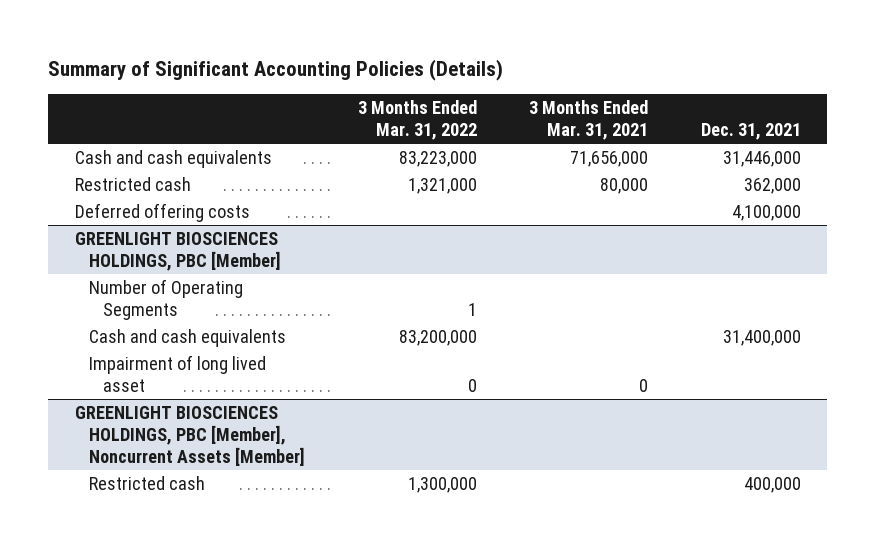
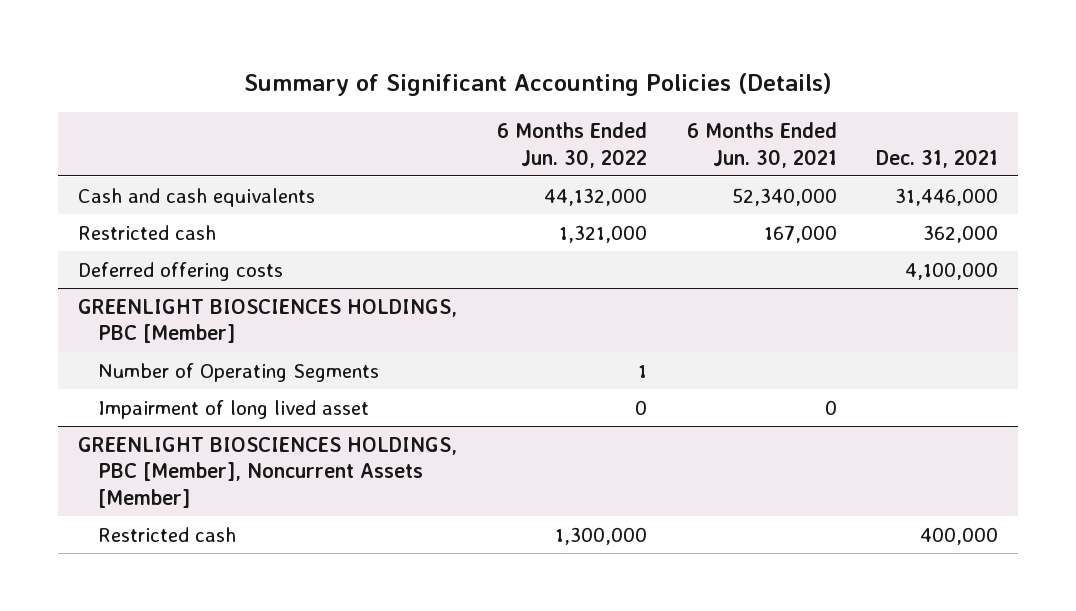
[357,100,477,141] 3 Months Ended Mar. 31, 2022 -> none
[529,100,649,141] 3 Months Ended Mar. 31, 2021 -> none
none -> [496,121,647,168] 6 Months Ended Jun. 30, 2022
none -> [686,121,837,168] 6 Months Ended Jun. 30, 2021
[88,328,286,347] Cash and cash equivalents -> none

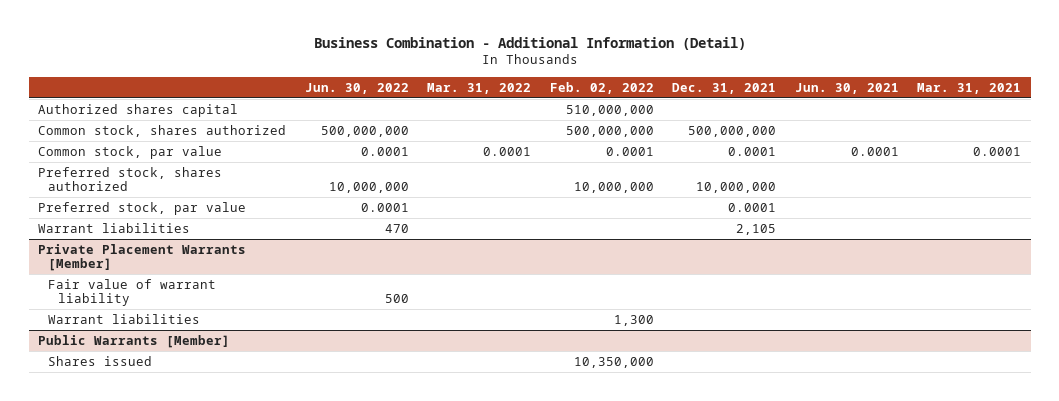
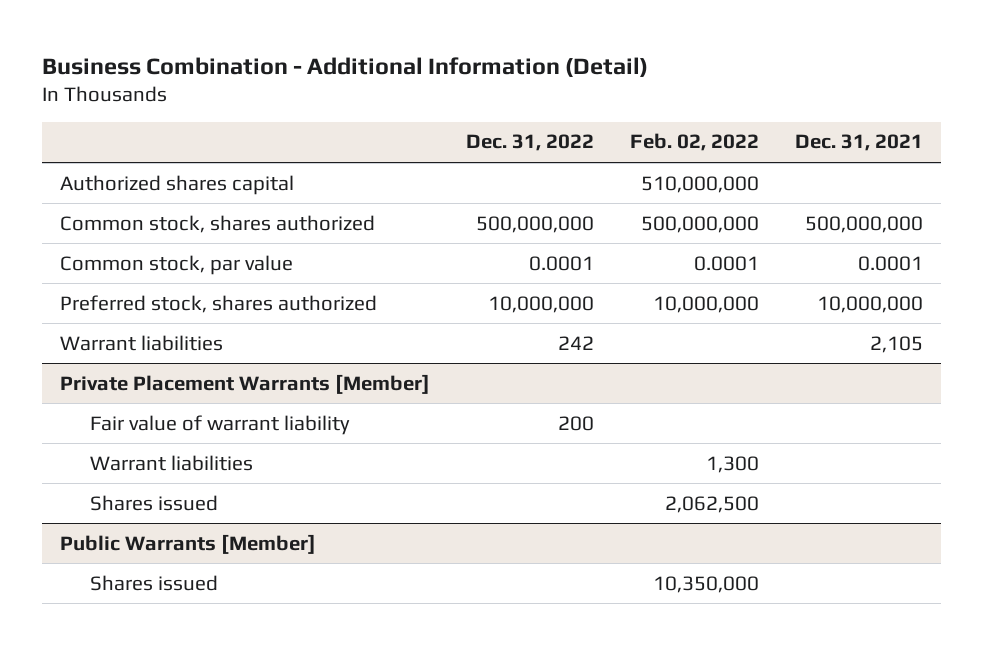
[304,82,409,94] Jun. 30, 2022 -> none
[427,82,532,94] Mar. 31, 2022 -> none
[794,82,899,94] Jun. 30, 2021 -> none
[917,82,1022,94] Mar. 31, 2021 -> none
none -> [465,134,594,152] Dec. 31, 2022
[37,201,246,215] Preferred stock, par value -> none
none -> [90,494,219,511] Shares issued

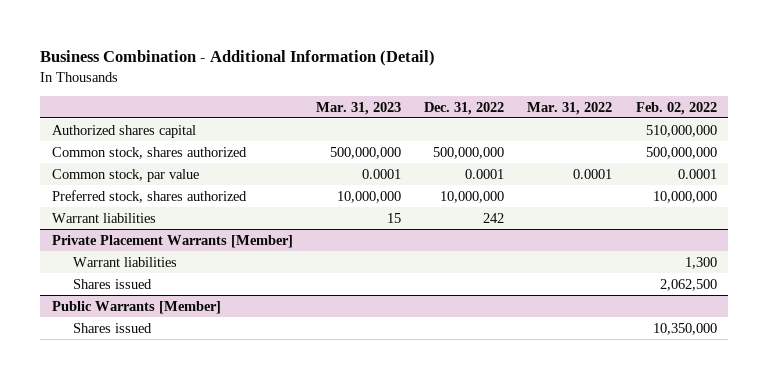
[795,134,924,152] Dec. 31, 2021 -> none
none -> [315,101,401,115] Mar. 31, 2023
none -> [527,101,613,115] Mar. 31, 2022
[90,414,351,435] Fair value of warrant liability -> none

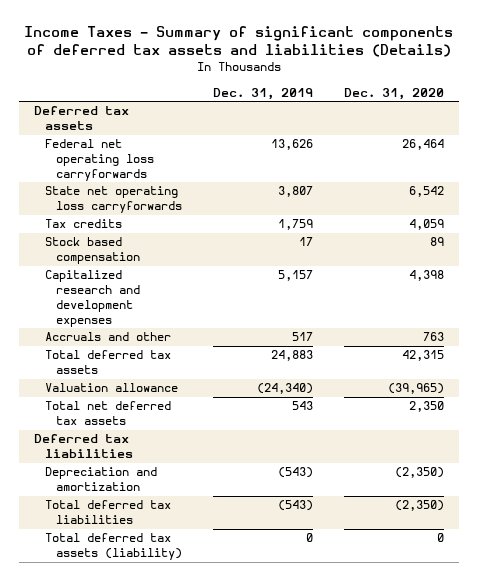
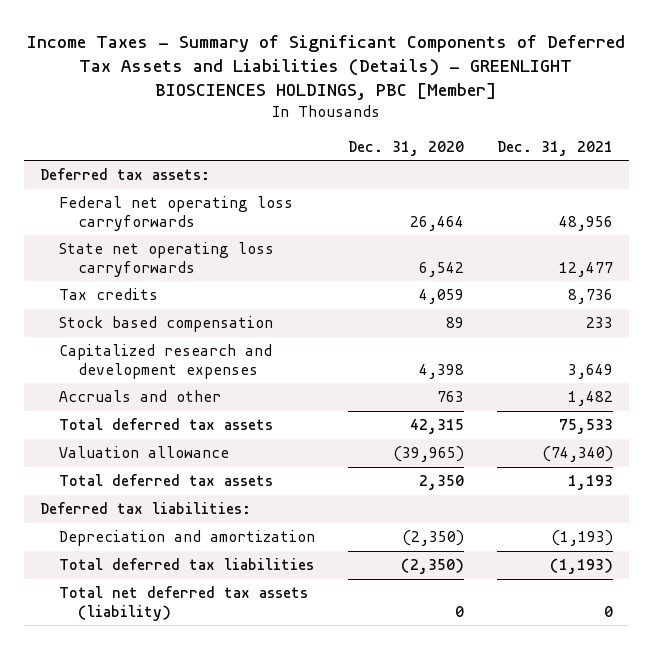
[23,26,453,58] Income Taxes - Summary of significant components of deferred tax assets and liabilities (Details) -> [27,35,626,101] Income Taxes - Summary of Significant Components of Deferred Tax Assets and Liabilities (Details) - GREENLIGHT BIOSCIENCES HOLDINGS, PBC [Member]
[212,87,313,100] Dec. 31, 2019 -> none
none -> [496,140,613,156] Dec. 31, 2021
[34,106,130,131] Deferred tax assets -> [40,168,211,181] Deferred tax assets:
[44,401,171,426] Total net deferred tax assets -> [59,474,274,487] Total deferred tax assets
[34,434,133,459] Deferred tax liabilities -> [40,502,252,515] Deferred tax liabilities:
[44,533,182,561] Total deferred tax assets (liability) -> [59,586,309,621] Total net deferred tax assets (liability)

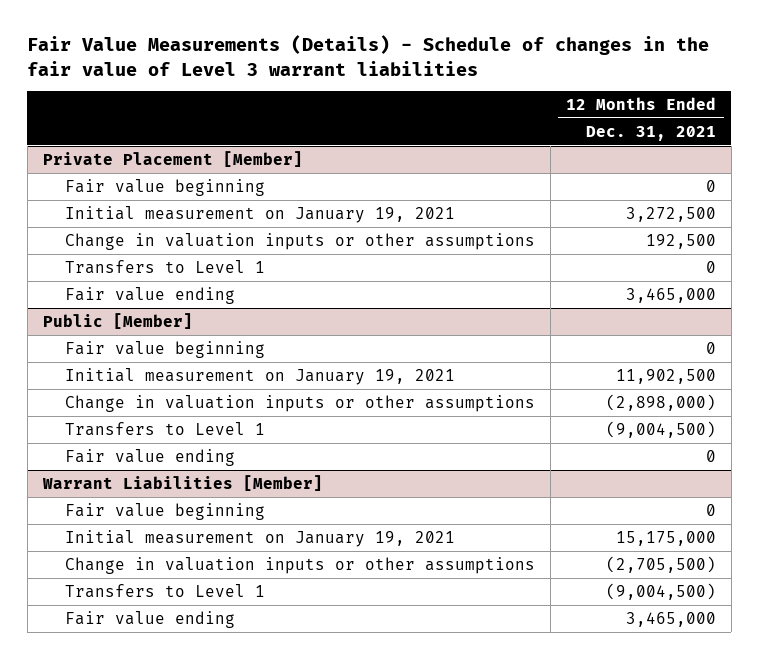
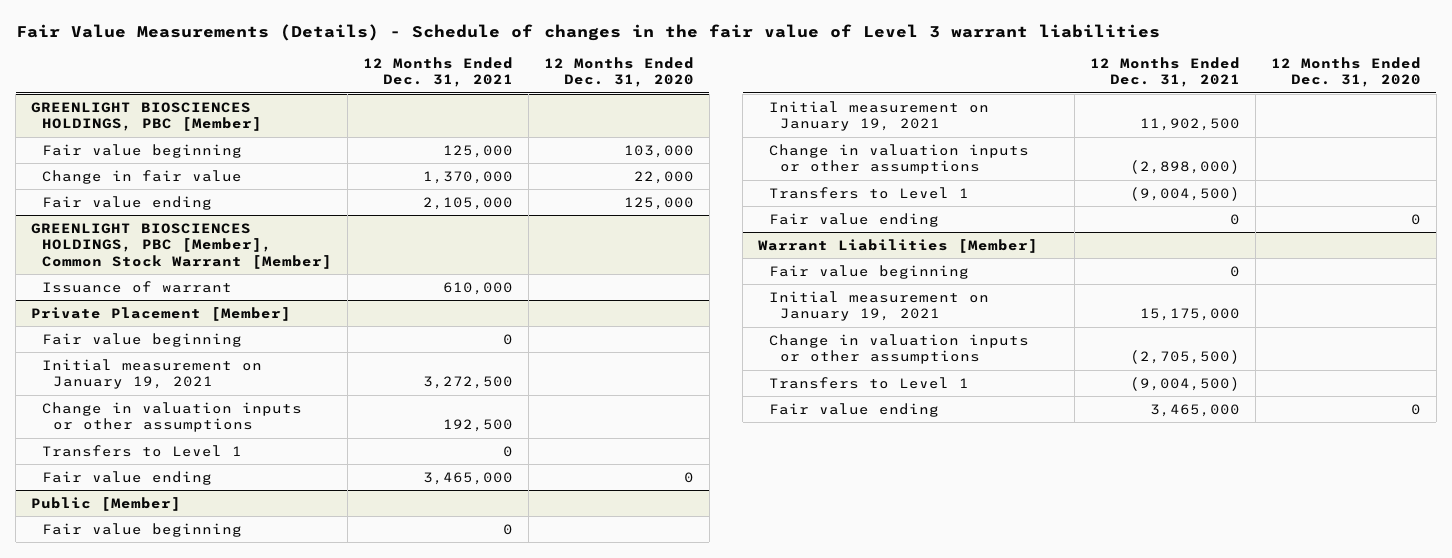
none -> [543,56,694,88] 12 Months Ended Dec. 31, 2020
none -> [31,101,263,132] GREENLIGHT BIOSCIENCES HOLDINGS, PBC [Member]
none -> [42,143,243,158] Fair value beginning
none -> [42,169,243,184] Change in fair value
none -> [42,195,213,210] Fair value ending
none -> [31,222,333,270] GREENLIGHT BIOSCIENCES HOLDINGS, PBC [Member], Common Stock Warrant [Member]
none -> [42,280,233,293] Issuance of warrant

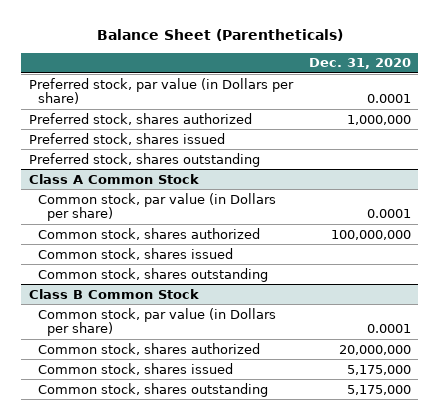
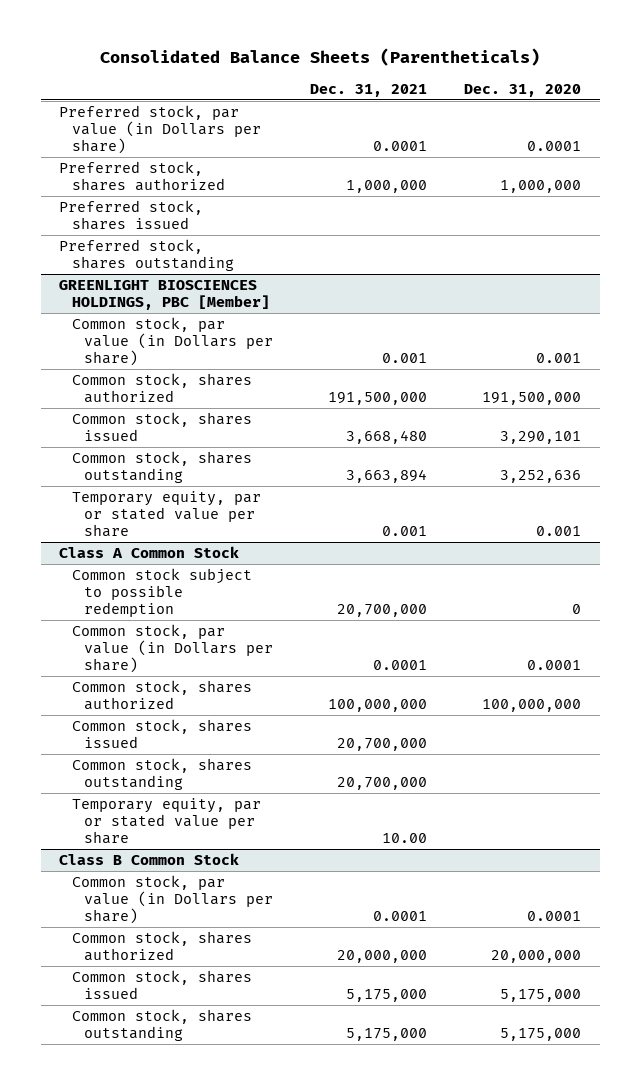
[96,29,343,42] Balance Sheet (Parentheticals) -> [100,47,541,66] Consolidated Balance Sheets (Parentheticals)
none -> [310,83,428,97] Dec. 31, 2021
none -> [59,280,270,311] GREENLIGHT BIOSCIENCES HOLDINGS, PBC [Member]
none -> [71,317,274,367] Common stock, par value (in Dollars per share)
none -> [71,373,252,404] Common stock, shares authorized
none -> [71,412,252,442] Common stock, shares issued
none -> [71,451,252,484] Common stock, shares outstanding
none -> [71,491,261,538] Temporary equity, par or stated value per share
none -> [71,568,252,618] Common stock subject to possible redemption
none -> [71,798,261,845] Temporary equity, par or stated value per share

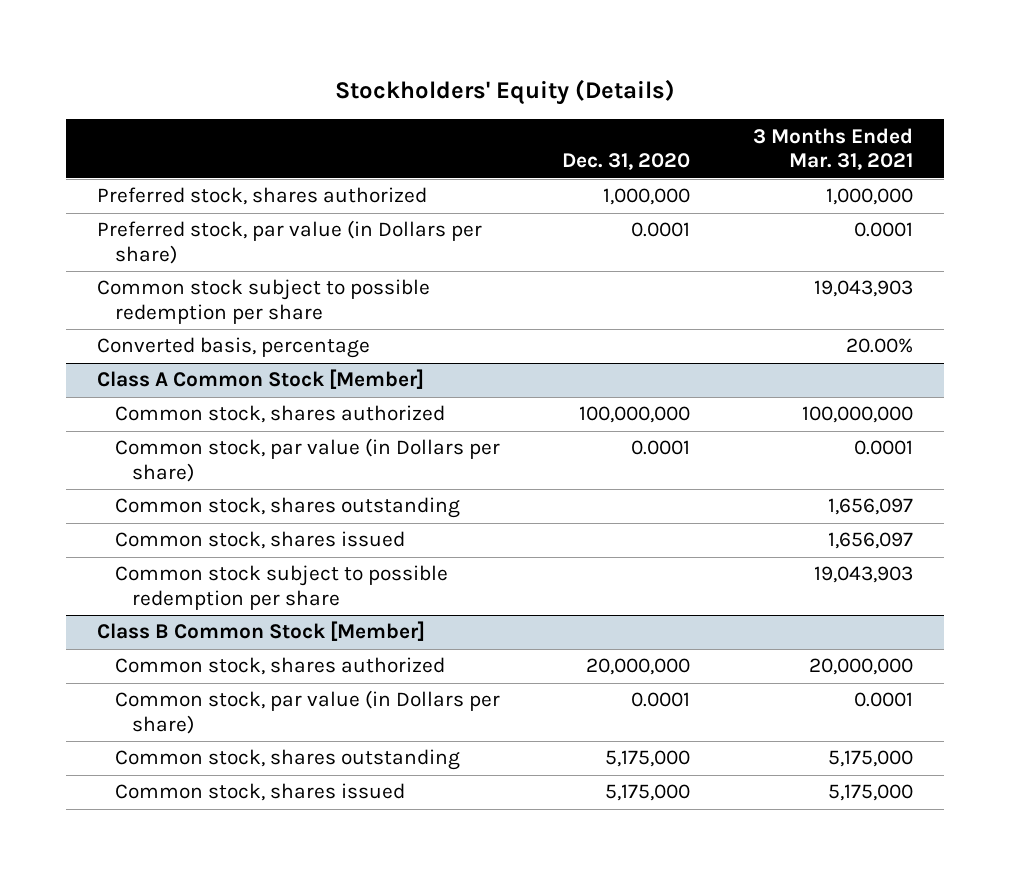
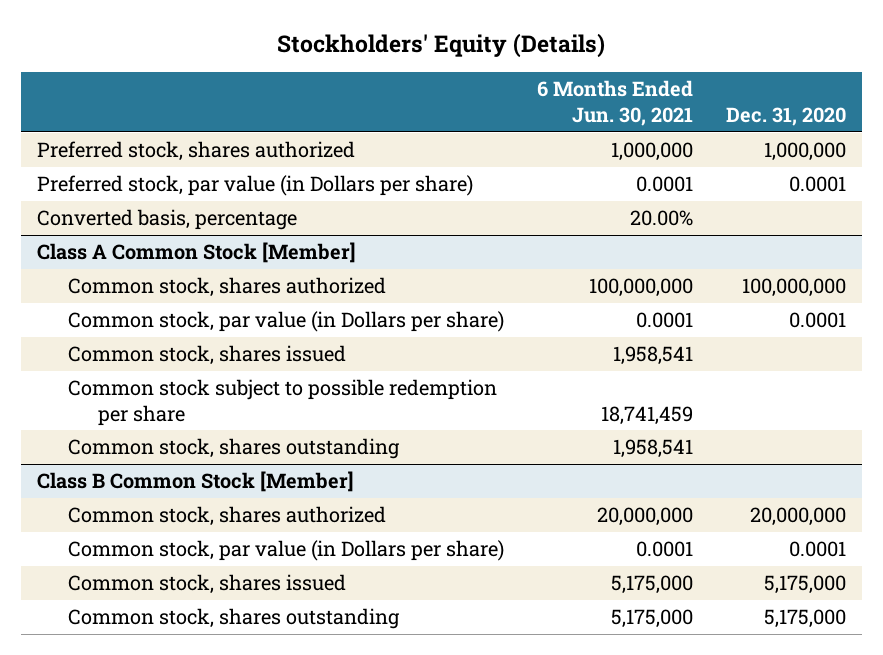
[752,127,913,171] 3 Months Ended Mar. 31, 2021 -> none
none -> [536,80,693,127] 6 Months Ended Jun. 30, 2021
[97,279,431,325] Common stock subject to possible redemption per share -> none
[114,497,460,519] Common stock, shares outstanding -> [67,438,400,460] Common stock, shares outstanding
[114,749,460,771] Common stock, shares outstanding -> [67,608,400,630] Common stock, shares outstanding

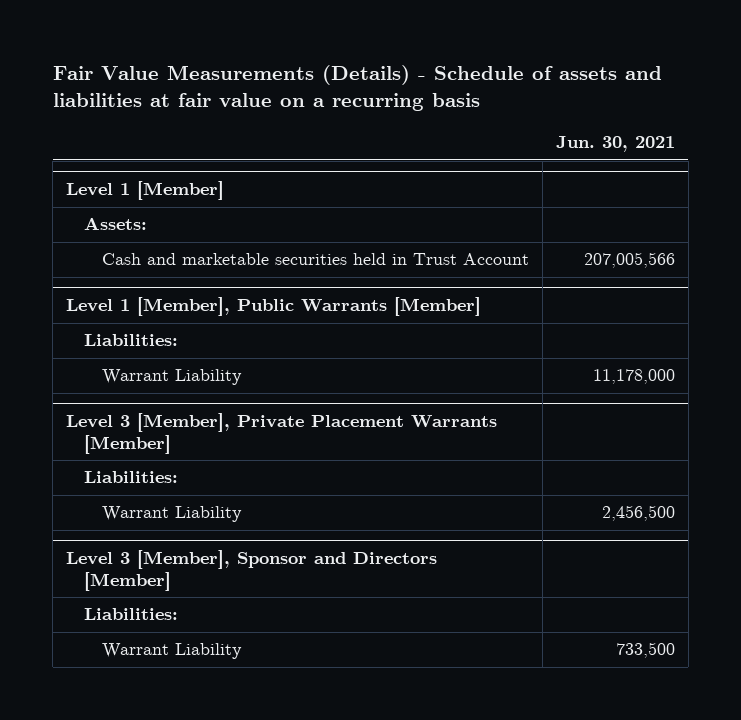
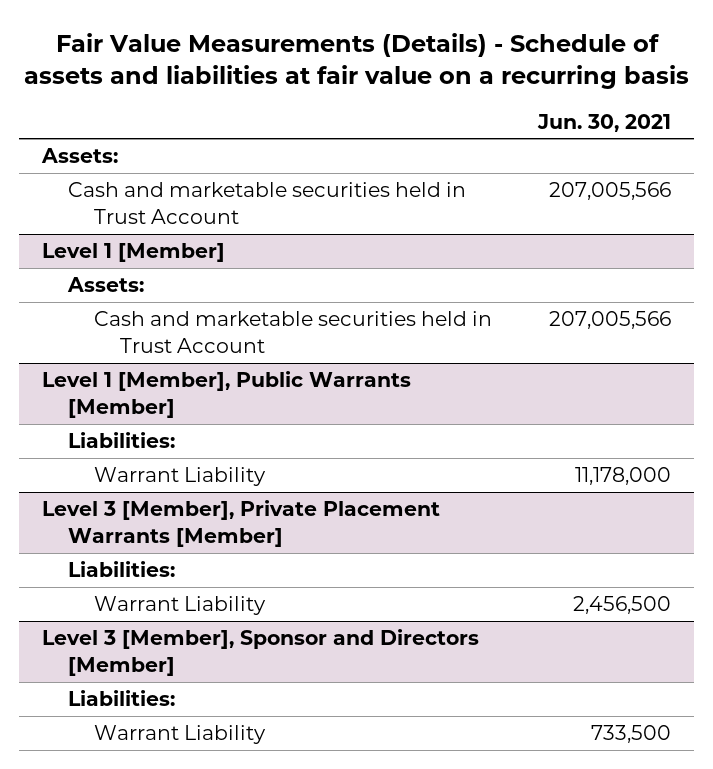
none -> [41,148,119,164] Assets:
none -> [68,182,467,224] Cash and marketable securities held in Trust Account

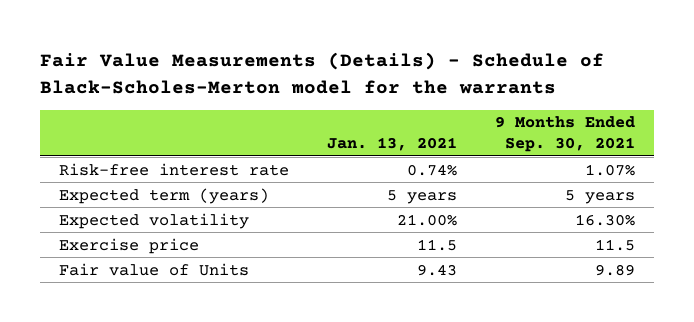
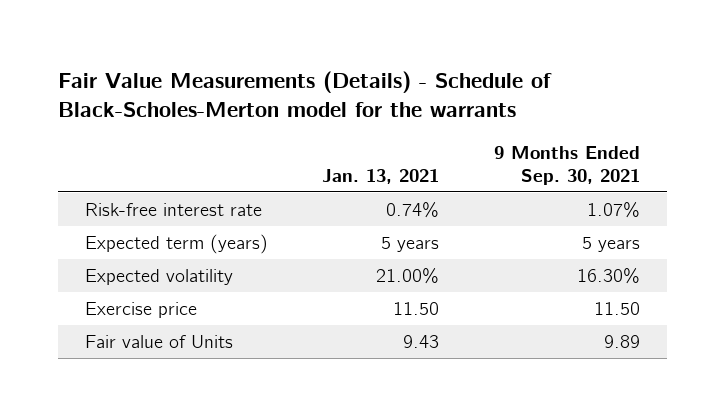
[417,238,458,251] 11.5 -> [393,302,440,316] 11.50
[595,238,636,251] 11.5 -> [593,302,640,316] 11.50

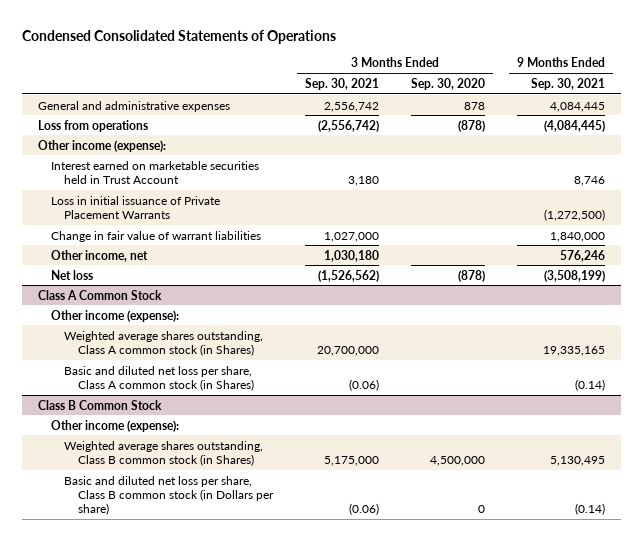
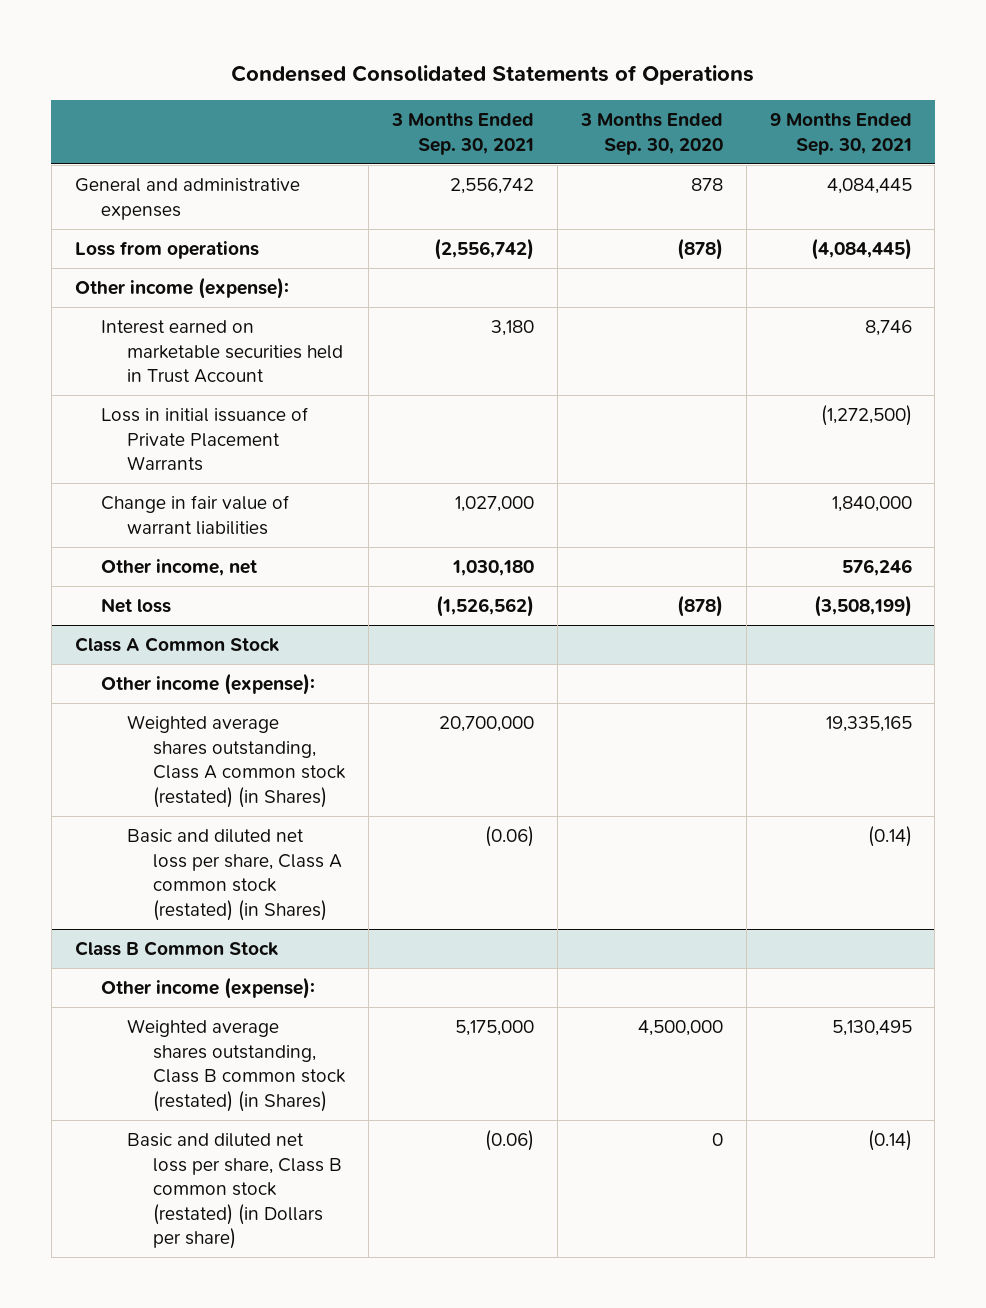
[64,330,264,356] Weighted average shares outstanding, Class A common stock (in Shares) -> [127,715,347,808] Weighted average shares outstanding, Class A common stock (restated) (in Shares)
[64,365,254,391] Basic and diluted net loss per share, Class A common stock (in Shares) -> [127,829,343,921] Basic and diluted net loss per share, Class A common stock (restated) (in Shares)
[64,440,264,466] Weighted average shares outstanding, Class B common stock (in Shares) -> [127,1019,347,1112] Weighted average shares outstanding, Class B common stock (restated) (in Shares)
[64,475,274,515] Basic and diluted net loss per share, Class B common stock (in Dollars per share) -> [127,1133,343,1250] Basic and diluted net loss per share, Class B common stock (restated) (in Dollars per share)

